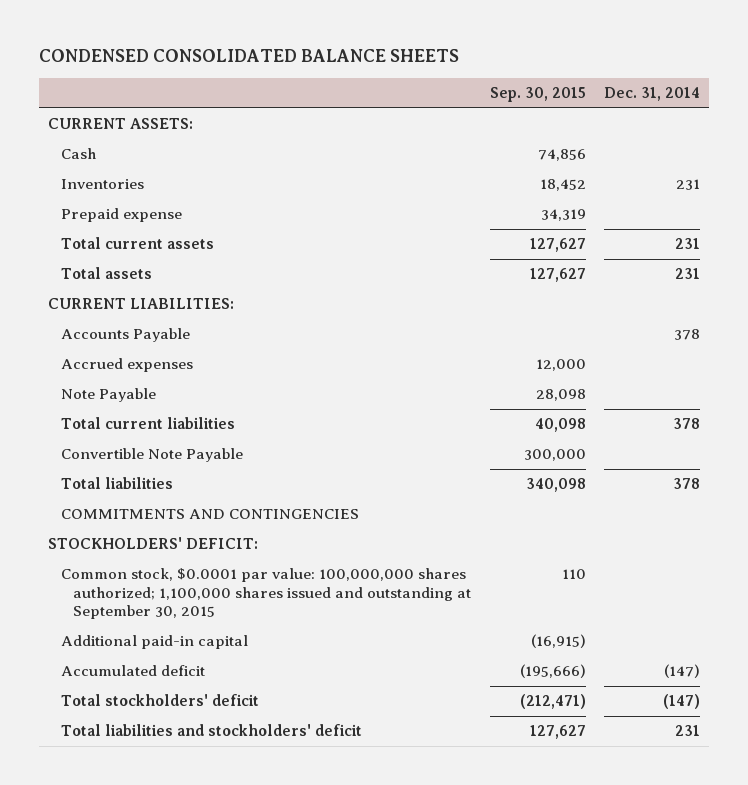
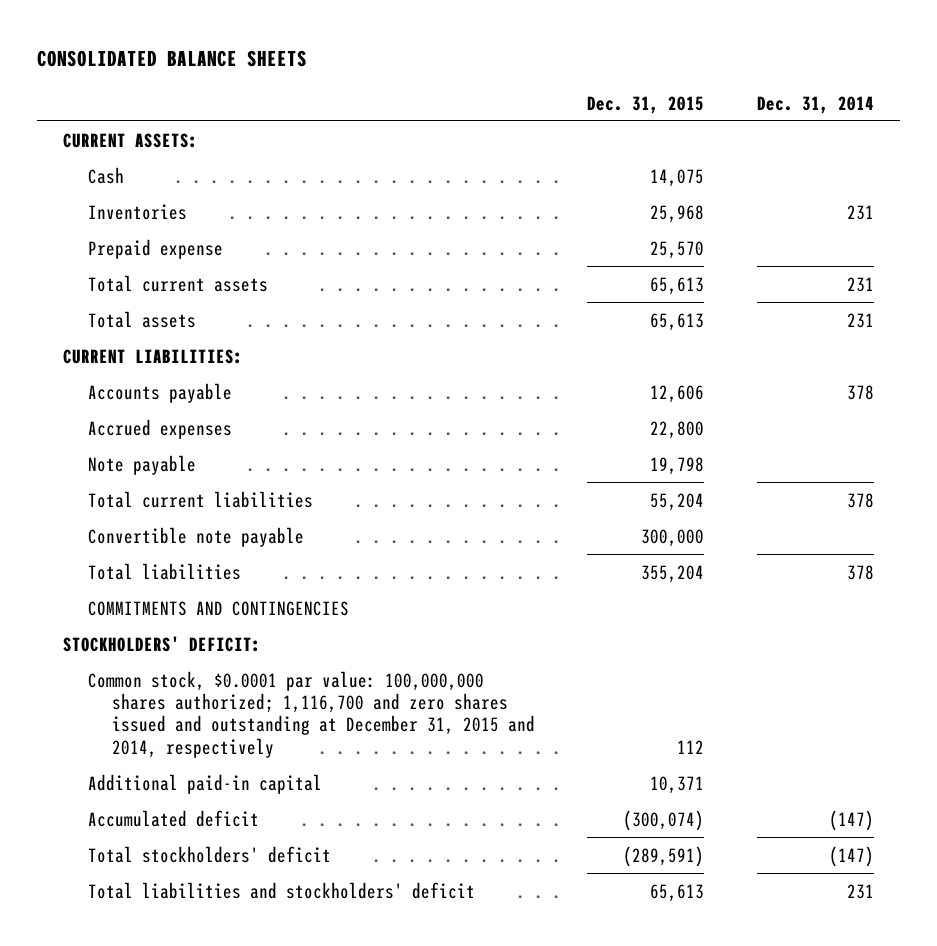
[38,49,459,63] CONDENSED CONSOLIDATED BALANCE SHEETS -> [37,50,308,68] CONSOLIDATED BALANCE SHEETS
[489,87,586,103] Sep. 30, 2015 -> none
none -> [587,95,705,114] Dec. 31, 2015
[60,328,190,343] Accounts Payable -> [87,382,232,403] Accounts payable
[60,388,156,403] Note Payable -> [87,454,196,475] Note payable
[60,448,243,463] Convertible Note Payable -> [87,526,304,547] Convertible note payable
[60,568,472,619] Common stock, $0.0001 par value: 100,000,000 shares authorized; 1,100,000 shares issued and outstanding at September 30, 2015 -> [87,670,536,758] Common stock, $0.0001 par value: 100,000,000 shares authorized; 1,116,700 and zero shares issued and outstanding at December 31, 2015 and 2014, respectively

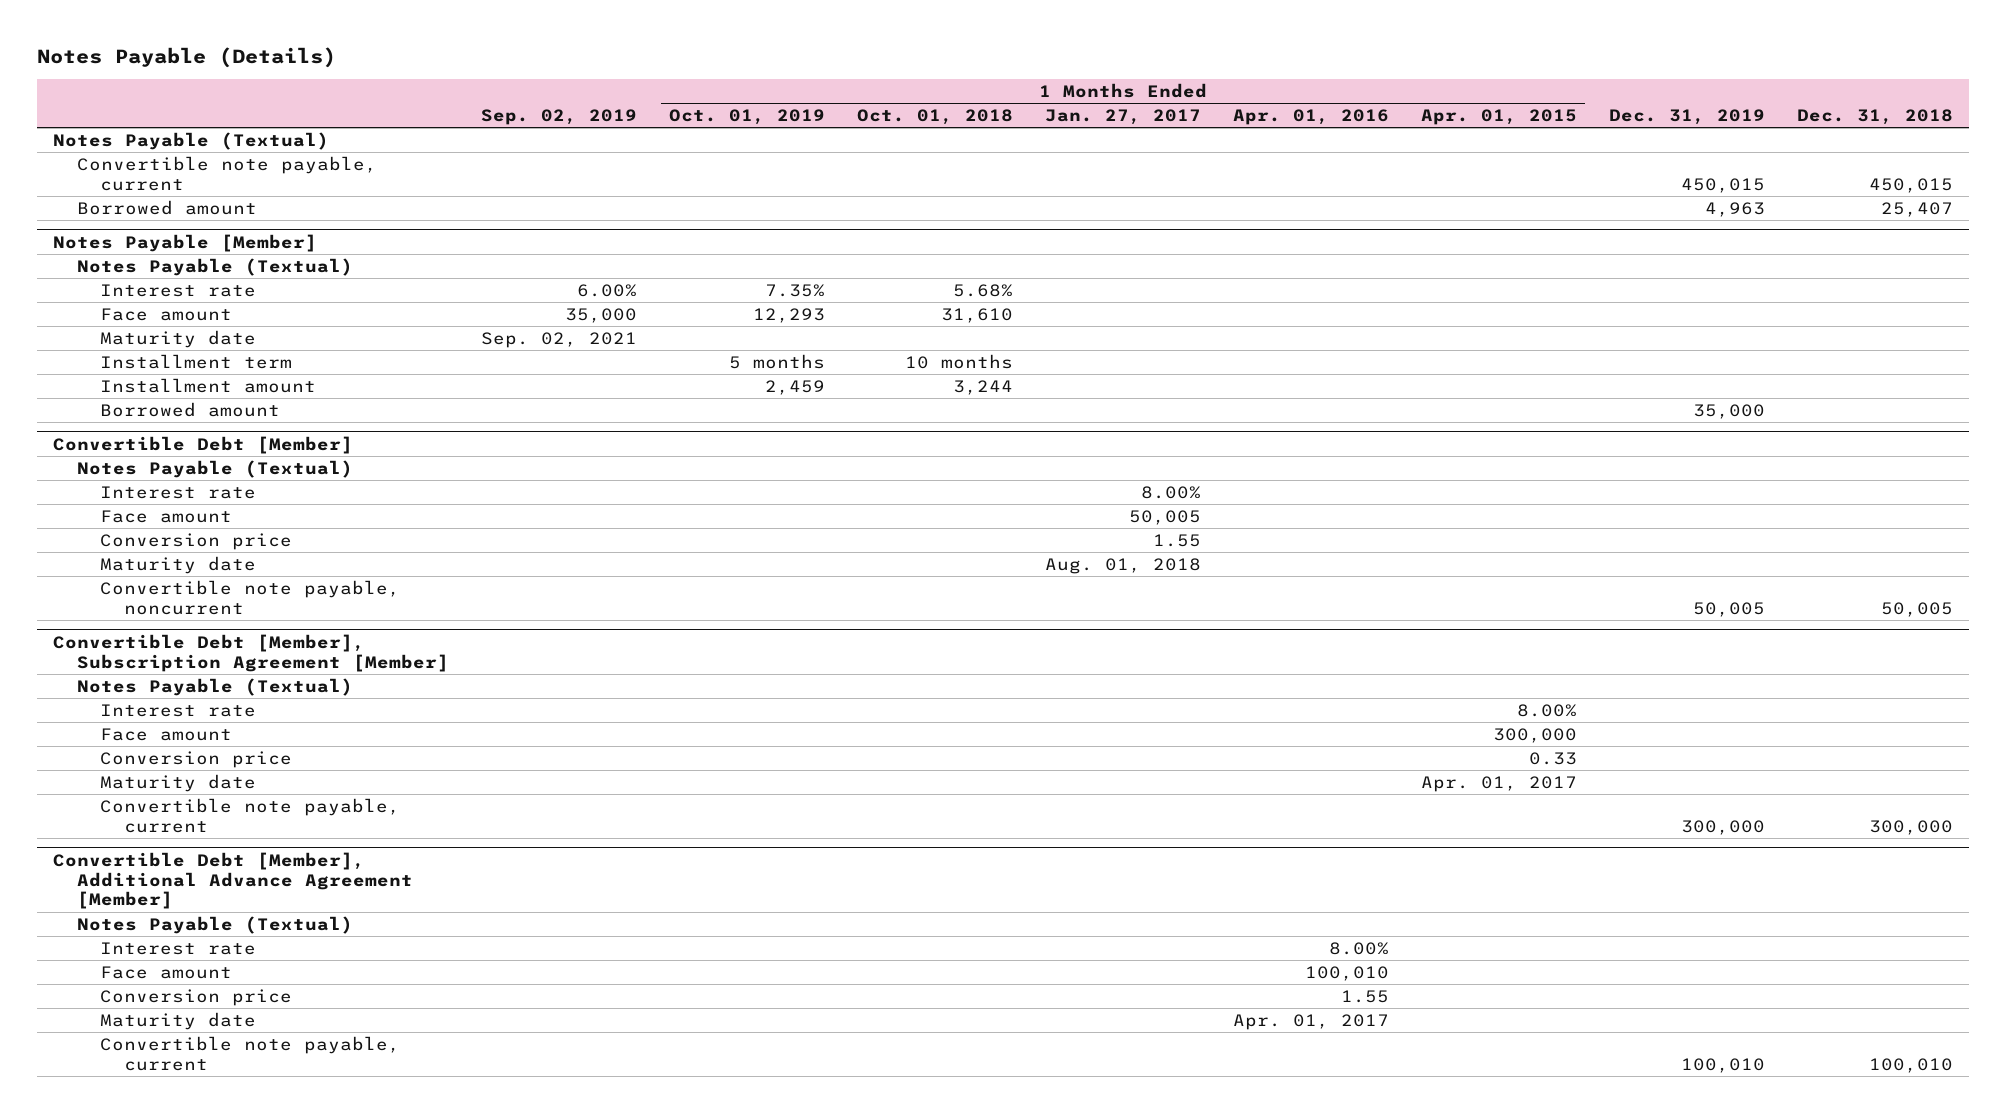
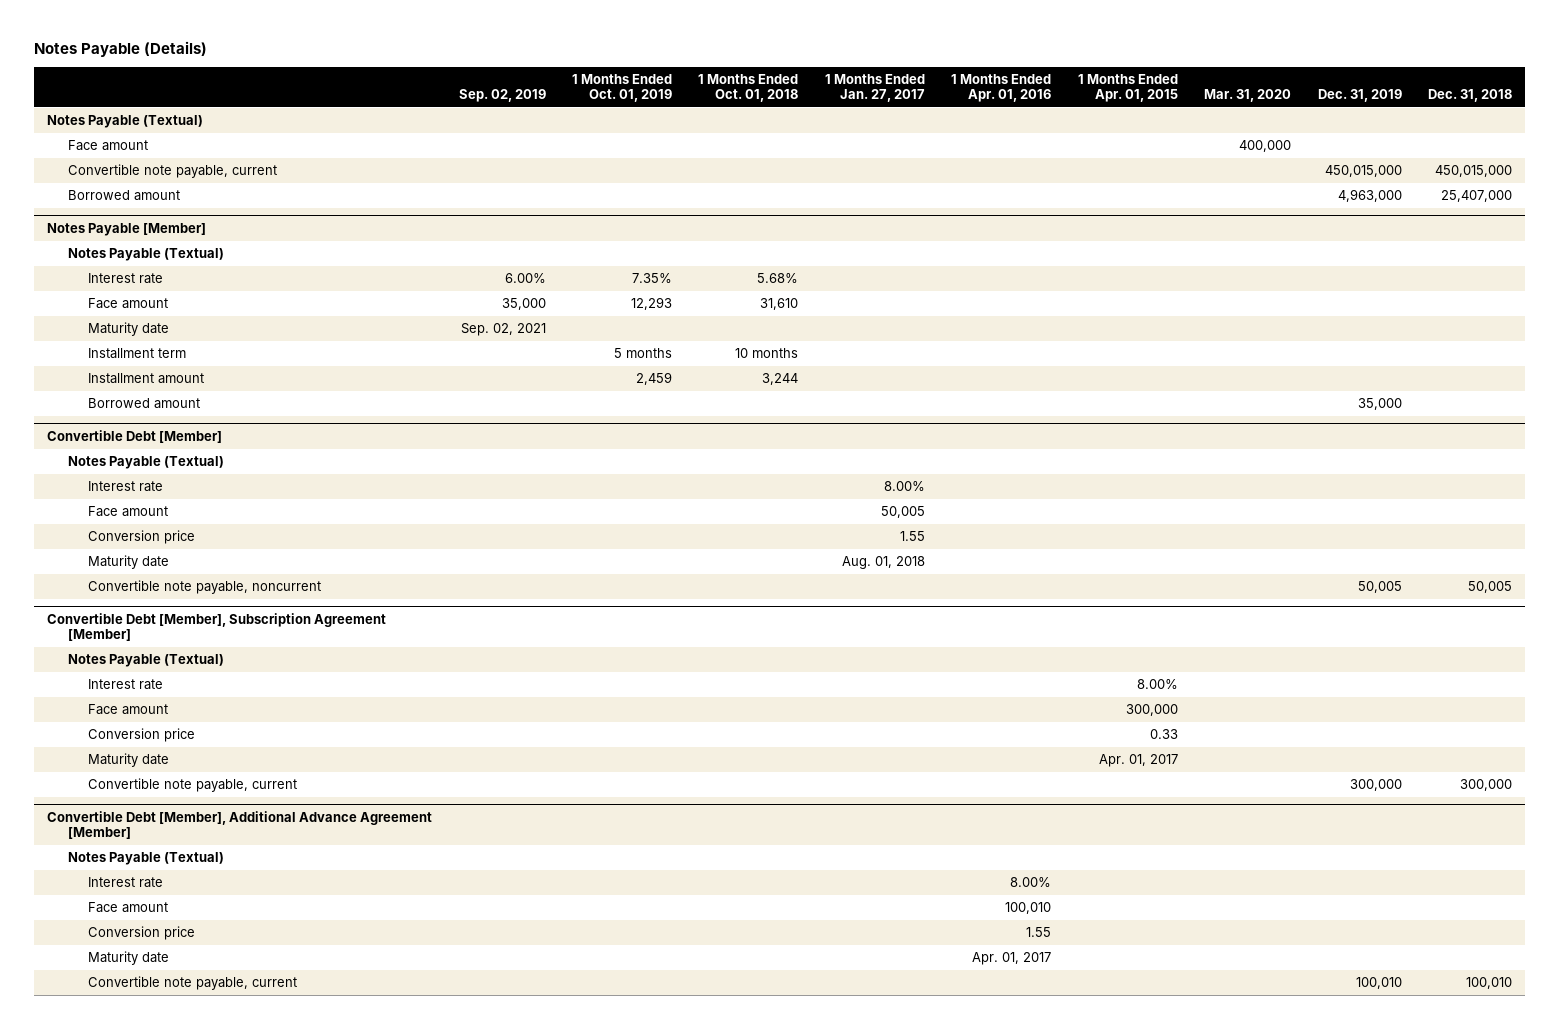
none -> [1204,89,1292,103] Mar. 31, 2020
none -> [67,140,148,152] Face amount
[1680,177,1765,193] 450,015 -> [1324,165,1402,178] 450,015,000
[1868,177,1953,193] 450,015 -> [1435,165,1513,178] 450,015,000
[1704,201,1765,217] 4,963 -> [1337,189,1402,203] 4,963,000
[1880,201,1953,217] 25,407 -> [1441,190,1513,203] 25,407,000

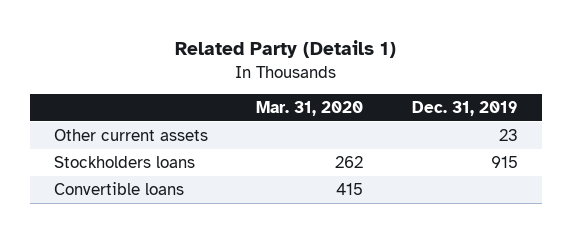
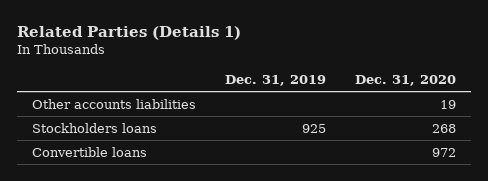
[174,40,396,59] Related Party (Details 1) -> [17,26,242,41] Related Parties (Details 1)
[256,101,364,117] Mar. 31, 2020 -> none
none -> [355,74,457,86] Dec. 31, 2020
[54,128,209,141] Other current assets -> none
none -> [32,98,197,109] Other accounts liabilities
[490,155,518,168] 915 -> [302,123,327,133] 925

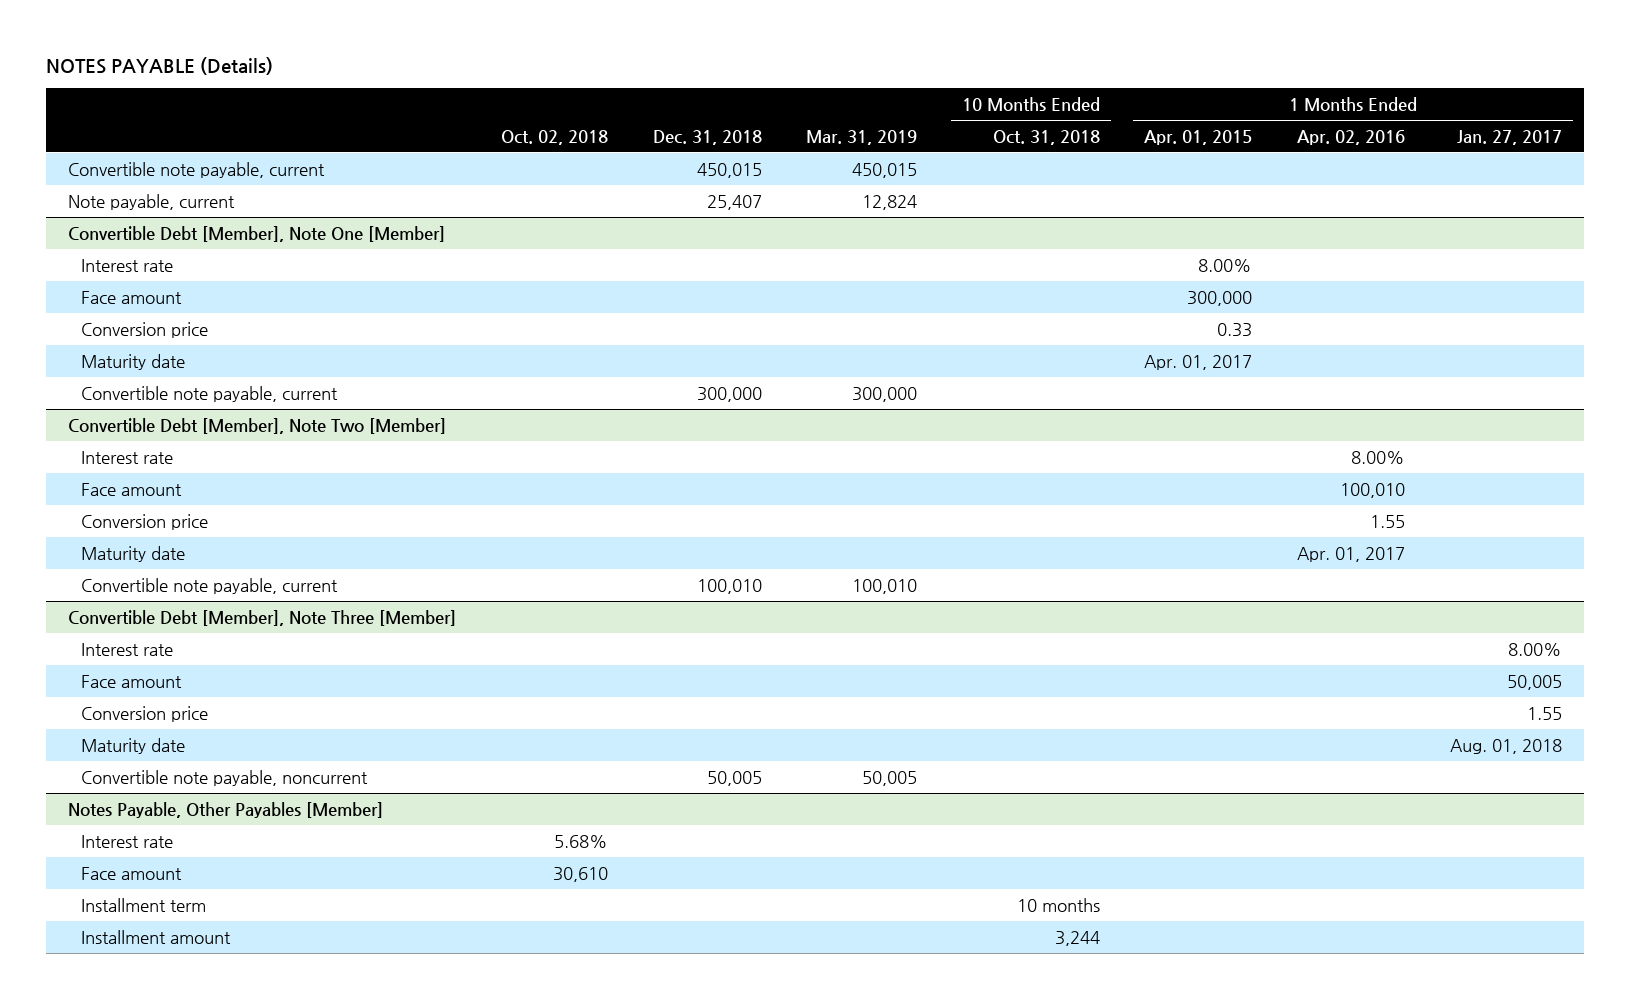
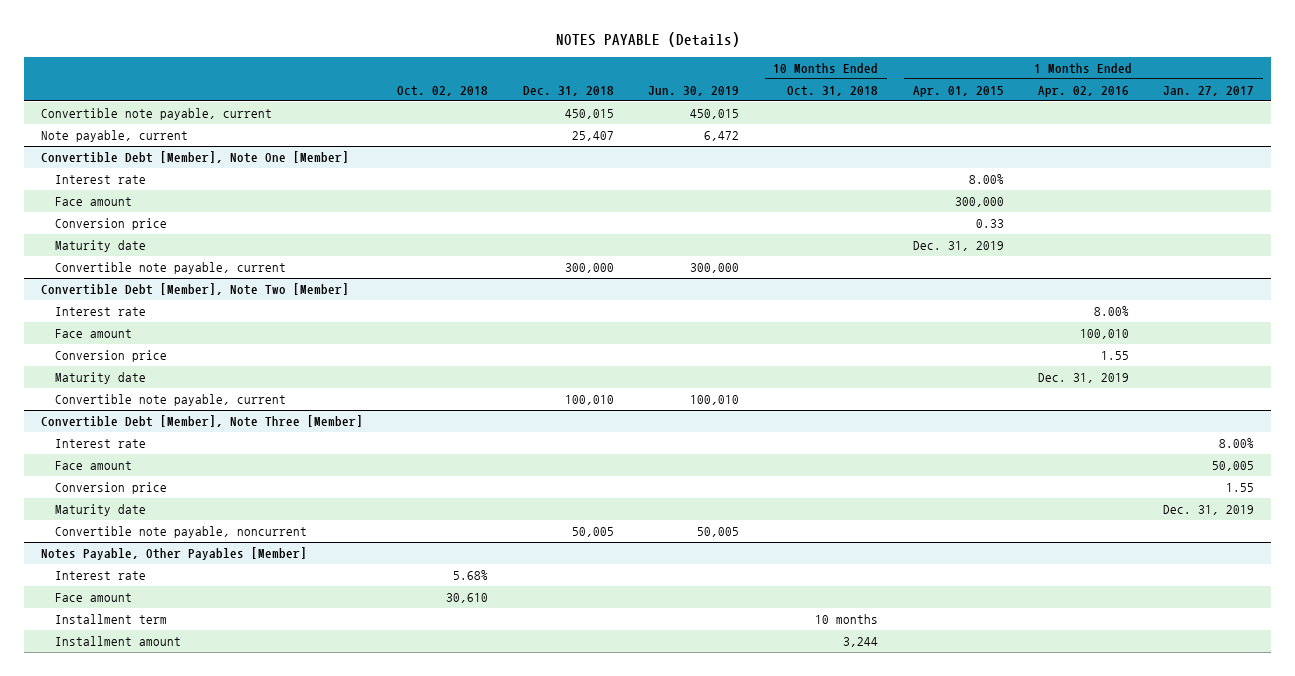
[806,129,918,145] Mar. 31, 2019 -> none
none -> [647,85,739,96] Jun. 30, 2019
[1144,354,1253,370] Apr. 01, 2017 -> [912,241,1004,252] Dec. 31, 2019
[1297,546,1406,562] Apr. 01, 2017 -> [1037,373,1129,384] Dec. 31, 2019
[1449,738,1562,754] Aug. 01, 2018 -> [1163,505,1255,516] Dec. 31, 2019

